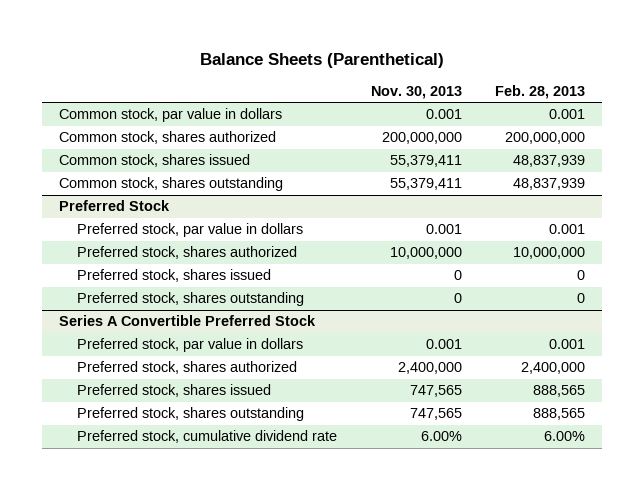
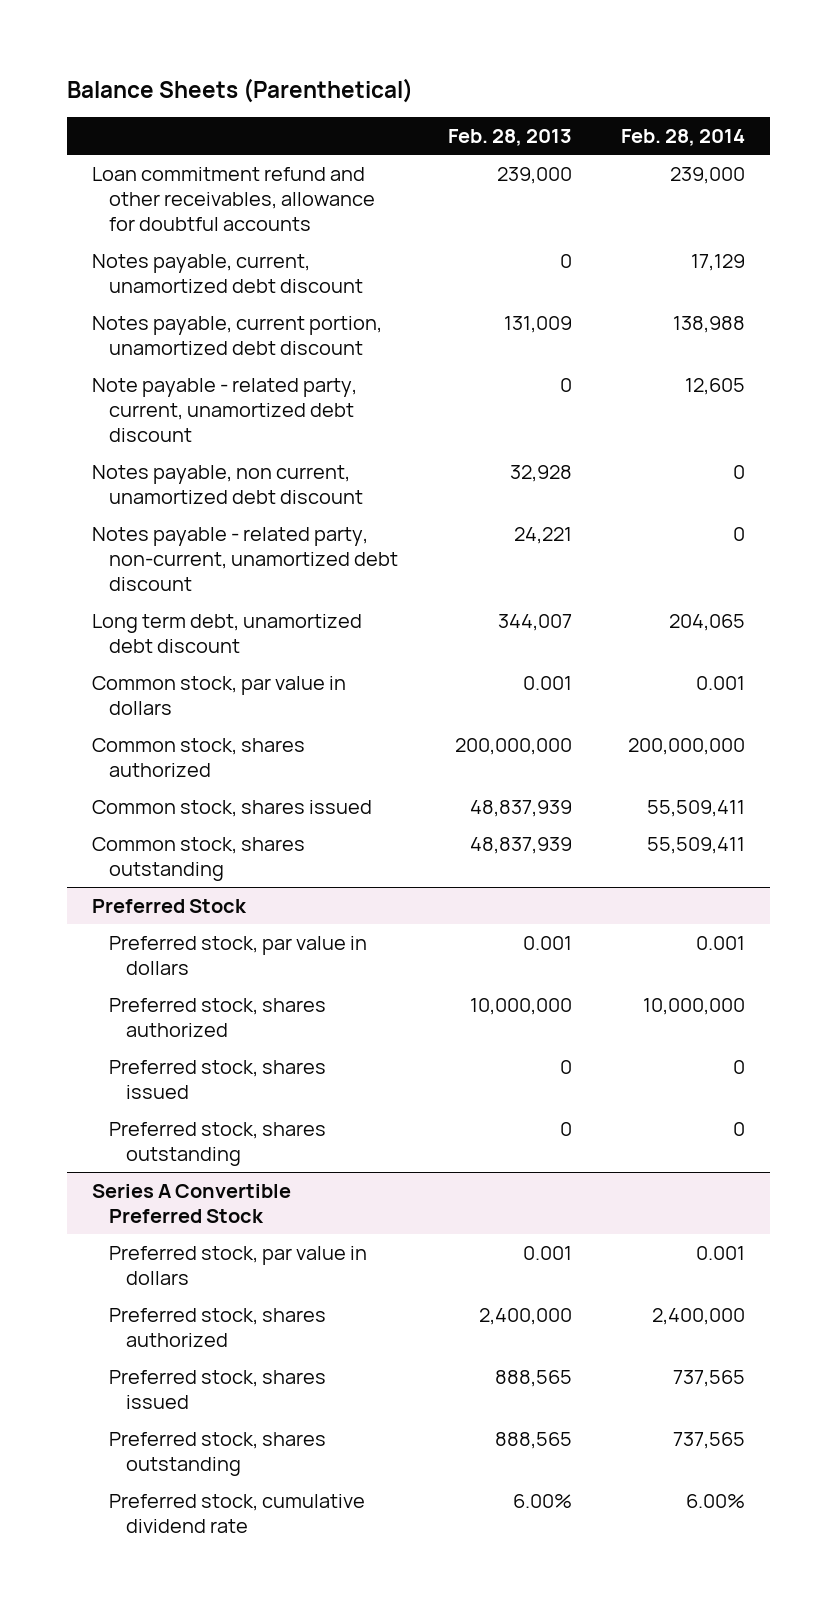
[370,85,462,99] Nov. 30, 2013 -> none
none -> [621,129,746,147] Feb. 28, 2014
none -> [91,166,376,231] Loan commitment refund and other receivables, allowance for doubtful accounts
none -> [91,253,364,293] Notes payable, current, unamortized debt discount
none -> [91,315,382,355] Notes payable, current portion, unamortized debt discount
none -> [91,377,357,442] Note payable - related party, current, unamortized debt discount
none -> [91,464,364,504] Notes payable, non current, unamortized debt discount
none -> [91,526,399,591] Notes payable - related party, non-current, unamortized debt discount
none -> [91,613,362,653] Long term debt, unamortized debt discount

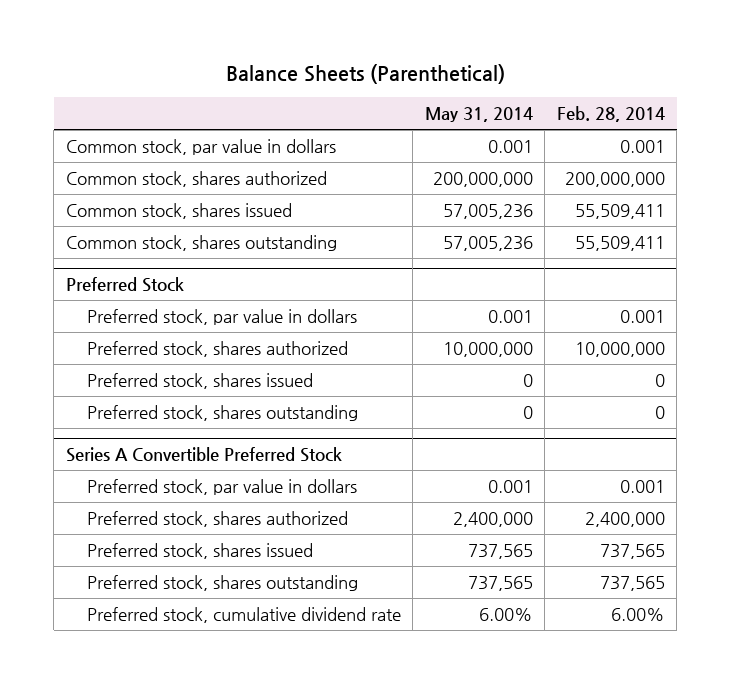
[447,129,572,147] Feb. 28, 2013 -> none
none -> [424,107,533,123] May 31, 2014
[91,166,376,231] Loan commitment refund and other receivables, allowance for doubtful accounts -> none
[91,253,364,293] Notes payable, current, unamortized debt discount -> none
[91,315,382,355] Notes payable, current portion, unamortized debt discount -> none
[91,377,357,442] Note payable - related party, current, unamortized debt discount -> none
[91,464,364,504] Notes payable, non current, unamortized debt discount -> none
[91,526,399,591] Notes payable - related party, non-current, unamortized debt discount -> none
[91,613,362,653] Long term debt, unamortized debt discount -> none

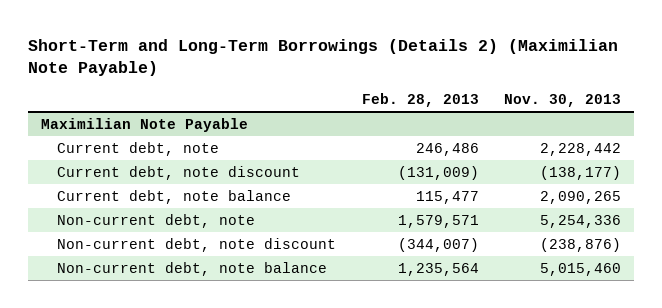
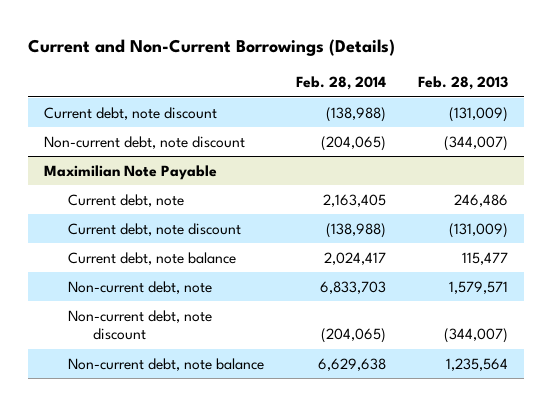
[28,38,619,76] Short-Term and Long-Term Borrowings (Details 2) (Maximilian Note Payable) -> [28,39,396,57] Current and Non-Current Borrowings (Details)
[504,94,622,108] Nov. 30, 2013 -> none
none -> [296,76,387,91] Feb. 28, 2014
none -> [43,106,217,120] Current debt, note discount
none -> [43,135,245,149] Non-current debt, note discount

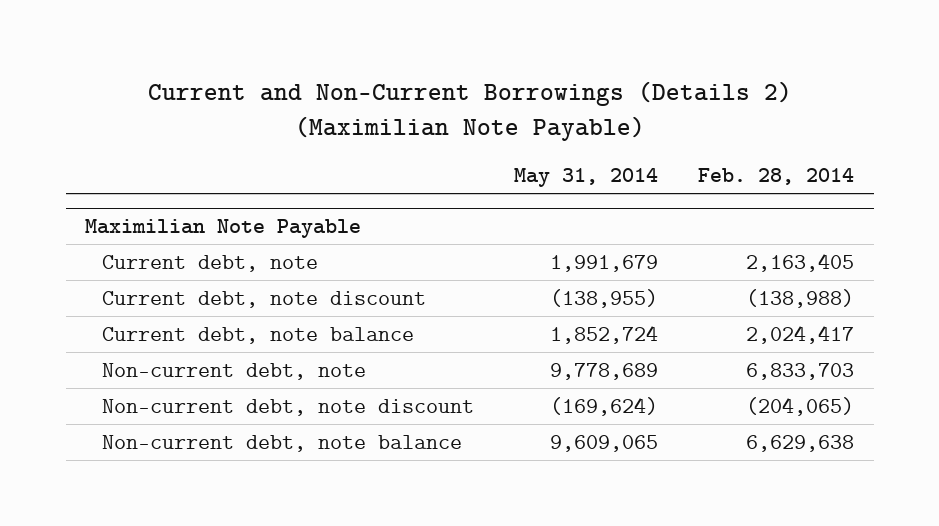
[28,39,396,57] Current and Non-Current Borrowings (Details) -> [147,81,792,142] Current and Non-Current Borrowings (Details 2) (Maximilian Note Payable)
[417,76,508,91] Feb. 28, 2013 -> none
none -> [514,168,659,188] May 31, 2014
[43,106,217,120] Current debt, note discount -> none
[43,135,245,149] Non-current debt, note discount -> none

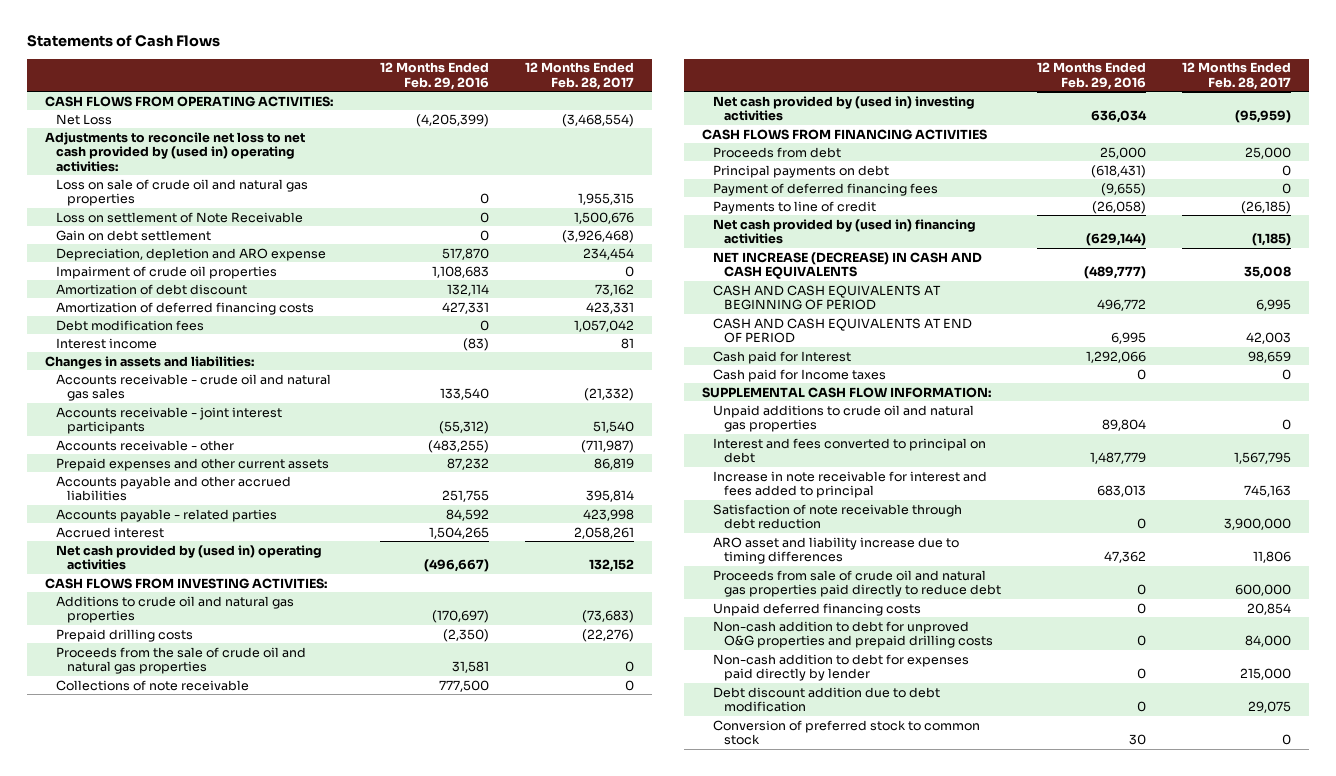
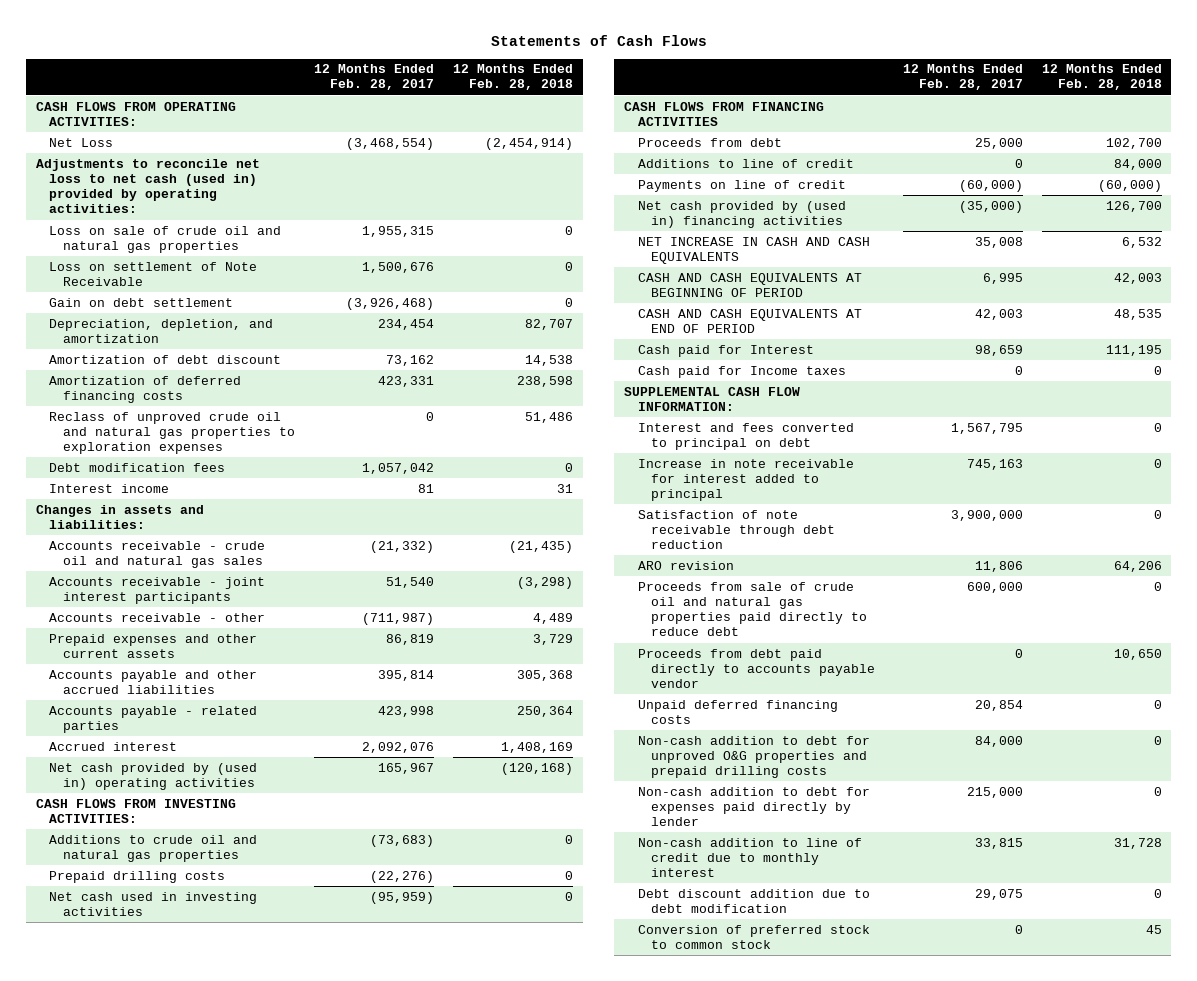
[380,62,490,90] 12 Months Ended Feb. 29, 2016 -> none
none -> [453,64,574,91] 12 Months Ended Feb. 28, 2018
[44,131,305,173] Adjustments to reconcile net loss to net cash provided by (used in) operating activities: -> [35,158,260,214] Adjustments to reconcile net loss to net cash (used in) provided by operating activities:
[55,265,277,279] Impairment of crude oil properties -> none
[55,247,326,261] Depreciation, depletion and ARO expense -> [49,318,274,343] Depreciation, depletion, and amortization
none -> [49,411,296,455] Reclass of unproved crude oil and natural gas properties to exploration expenses
[574,526,635,539] 2,058,261 -> [362,741,435,753] 2,092,076
[589,559,635,573] 132,152 -> [378,762,435,774] 165,967
[55,646,306,675] Proceeds from the sale of crude oil and natural gas properties -> none
[55,679,249,691] Collections of note receivable -> none
[712,95,975,122] Net cash provided by (used in) investing activities -> [49,891,258,916] Net cash used in investing activities
[712,164,889,178] Principal payments on debt -> none
[712,182,938,196] Payment of deferred financing fees -> none
none -> [637,158,854,168] Additions to line of credit
[712,200,876,214] Payments to line of credit -> [637,179,846,192] Payments on line of credit
[1241,200,1292,214] (26,185) -> [958,179,1023,192] (60,000)
[1252,233,1292,247] (1,185) -> [958,200,1023,213] (35,000)
[712,251,982,280] NET INCREASE (DECREASE) IN CASH AND CASH EQUIVALENTS -> [637,236,870,264] NET INCREASE IN CASH AND CASH EQUIVALENTS
[712,404,974,433] Unpaid additions to crude oil and natural gas properties -> none
[712,470,987,499] Increase in note receivable for interest and fees added to principal -> [637,458,854,502] Increase in note receivable for interest added to principal
[712,536,959,565] ARO asset and liability increase due to timing differences -> [637,560,734,570] ARO revision
none -> [637,648,876,689] Proceeds from debt paid directly to accounts payable vendor
none -> [637,837,862,878] Non-cash addition to line of credit due to monthly interest

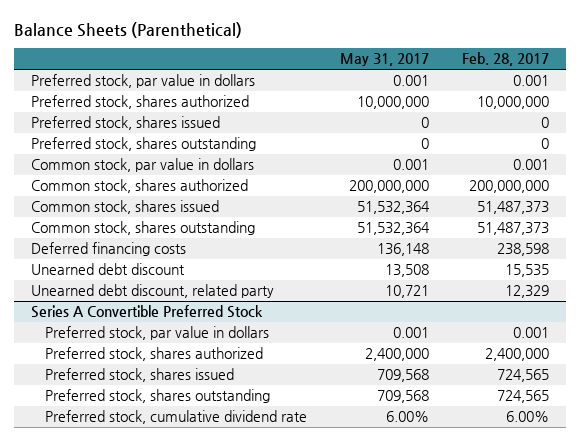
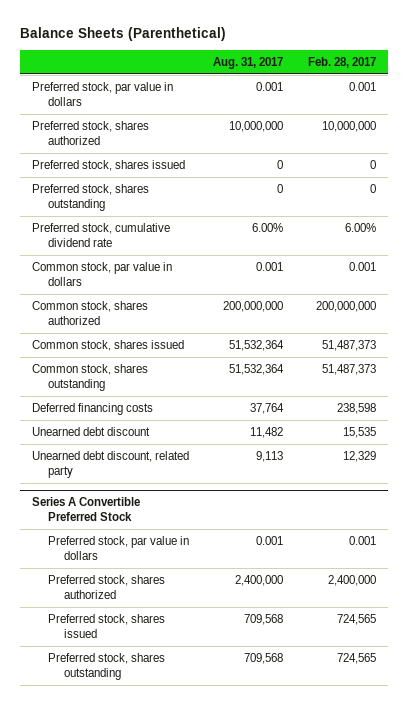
[340,53,430,67] May 31, 2017 -> none
none -> [213,57,284,70] Aug. 31, 2017
none -> [32,222,171,247] Preferred stock, cumulative dividend rate
[44,410,307,425] Preferred stock, cumulative dividend rate -> none

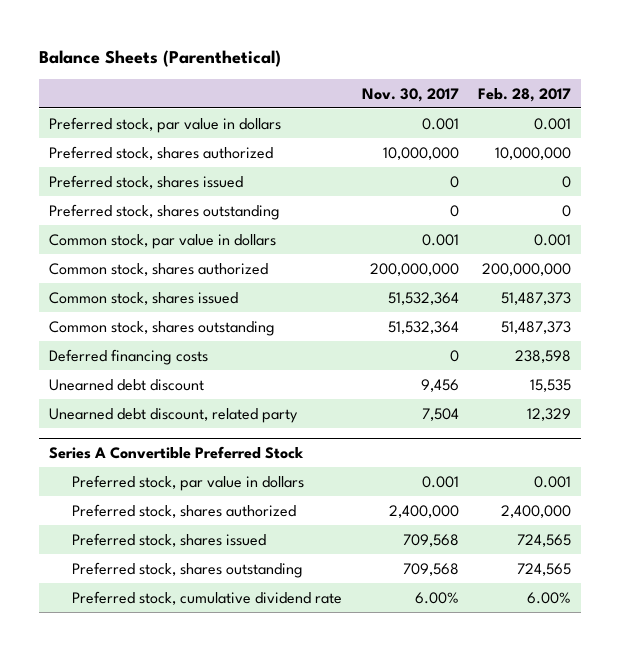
[213,57,284,70] Aug. 31, 2017 -> none
none -> [361,87,459,102] Nov. 30, 2017
[32,222,171,247] Preferred stock, cumulative dividend rate -> none
none -> [71,590,342,605] Preferred stock, cumulative dividend rate

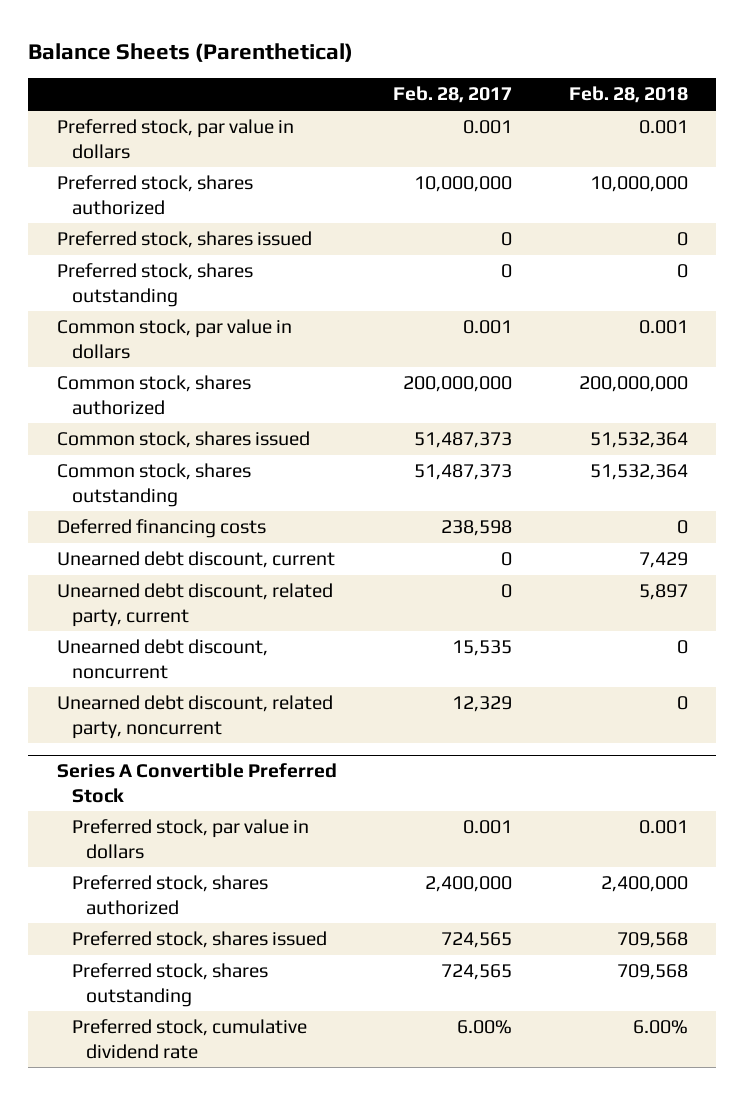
[361,87,459,102] Nov. 30, 2017 -> none
none -> [569,86,689,104] Feb. 28, 2018
none -> [56,551,335,569] Unearned debt discount, current
none -> [56,583,333,627] Unearned debt discount, related party, current
[48,378,204,391] Unearned debt discount -> [56,639,268,679] Unearned debt discount, noncurrent
[48,407,298,423] Unearned debt discount, related party -> [56,695,333,739] Unearned debt discount, related party, noncurrent

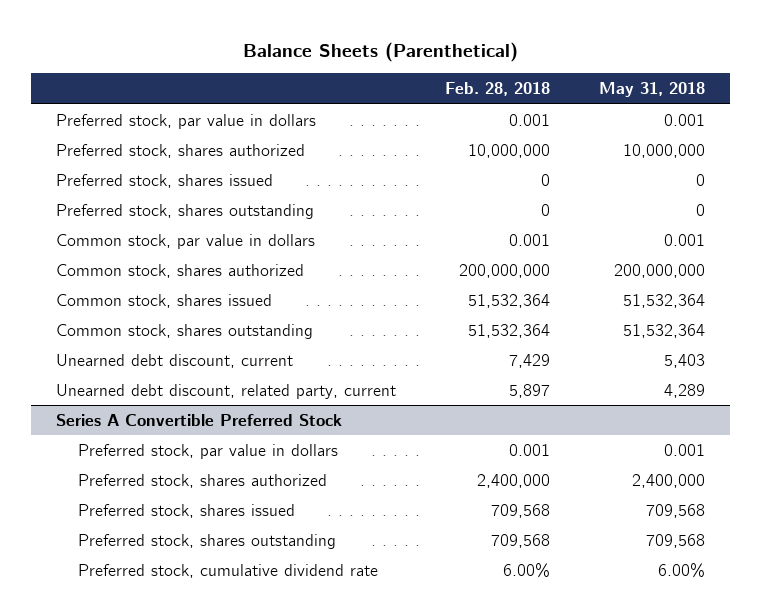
[393,86,513,104] Feb. 28, 2017 -> none
none -> [599,82,706,98] May 31, 2018
[56,519,266,539] Deferred financing costs -> none
[56,639,268,679] Unearned debt discount, noncurrent -> none
[56,695,333,739] Unearned debt discount, related party, noncurrent -> none

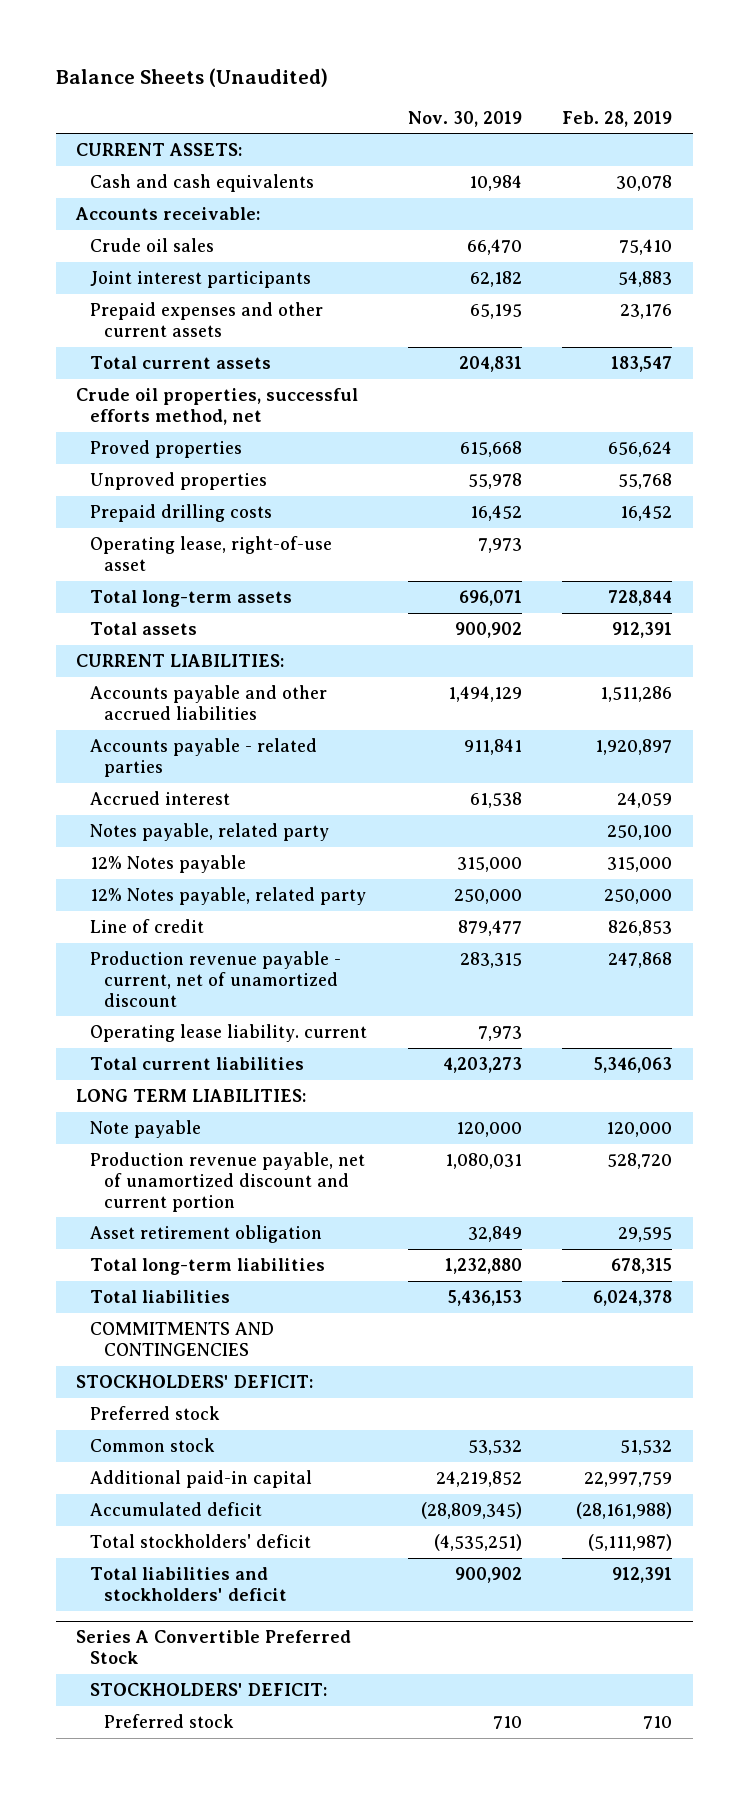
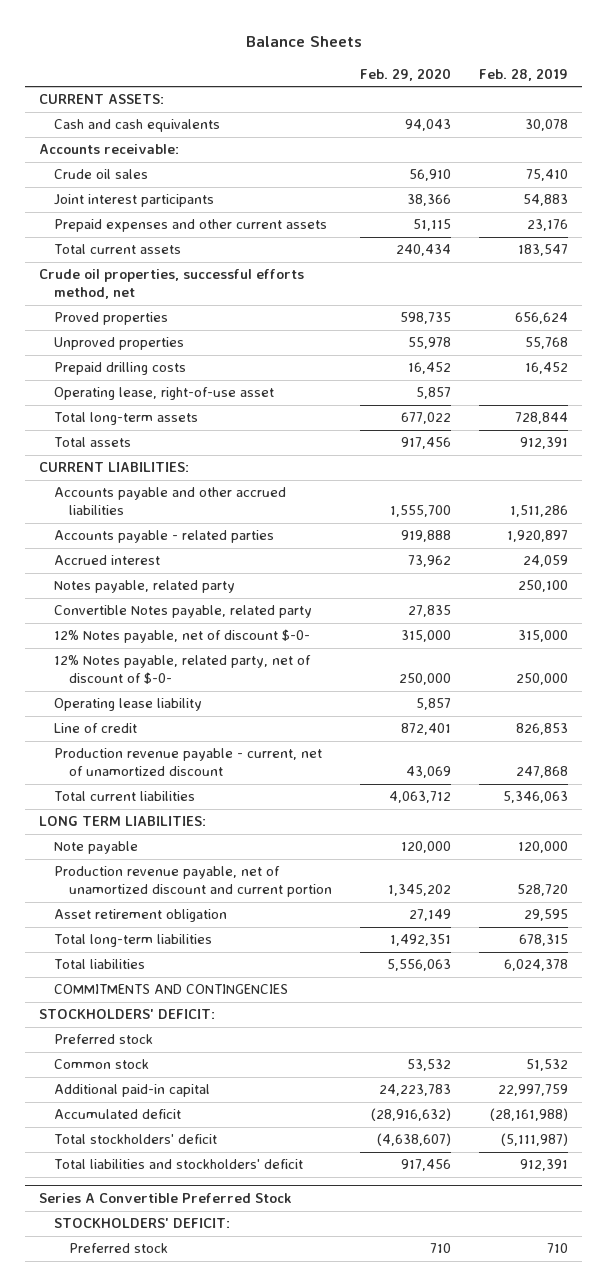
[55,67,328,87] Balance Sheets (Unaudited) -> [245,35,362,47] Balance Sheets
[407,110,522,127] Nov. 30, 2019 -> none
none -> [360,67,452,81] Feb. 29, 2020
none -> [54,605,313,619] Convertible Notes payable, related party
[89,855,246,874] 12% Notes payable -> [54,629,311,644] 12% Notes payable, net of discount $-0-
[89,887,366,906] 12% Notes payable, related party -> [54,655,312,685] 12% Notes payable, related party, net of discount of $-0-
none -> [54,698,203,712] Operating lease liability
[89,1024,367,1043] Operating lease liability. current -> none

